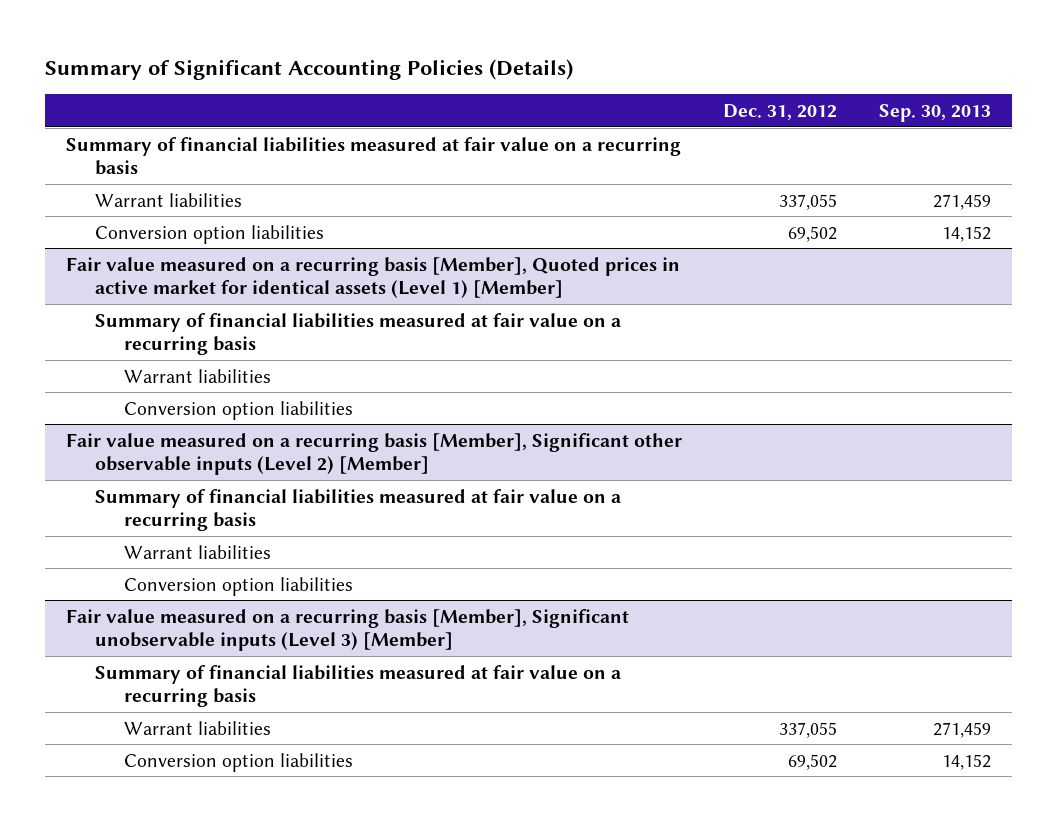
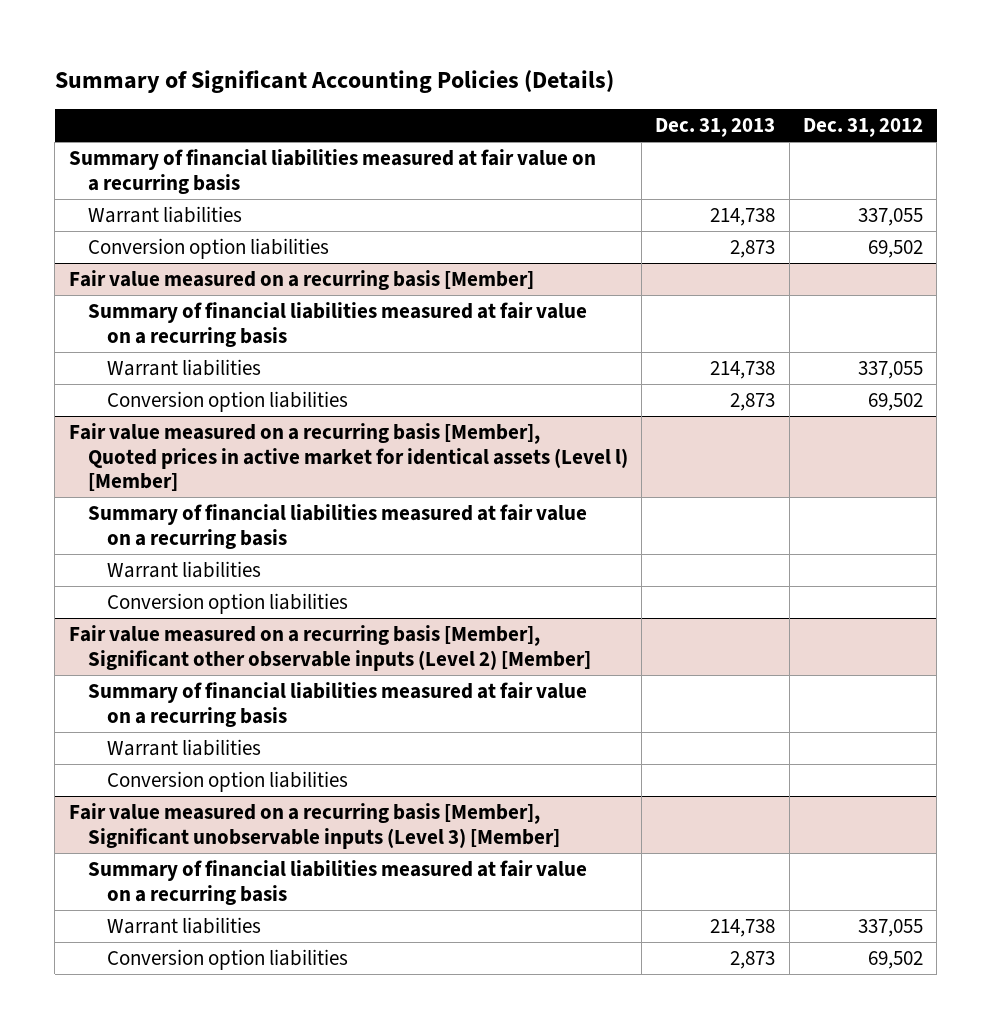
[879,103,992,122] Sep. 30, 2013 -> none
none -> [655,117,776,137] Dec. 31, 2013
[65,256,680,298] Fair value measured on a recurring basis [Member], Quoted prices in active market for identical assets (Level 1) [Member] -> none
none -> [68,270,534,291] Fair value measured on a recurring basis [Member]
none -> [107,359,262,377] Warrant liabilities
none -> [107,391,349,413] Conversion option liabilities
none -> [68,423,629,492] Fair value measured on a recurring basis [Member], Quoted prices in active market for identical assets (Level l) [Member]
none -> [88,504,588,549] Summary of financial liabilities measured at fair value on a recurring basis

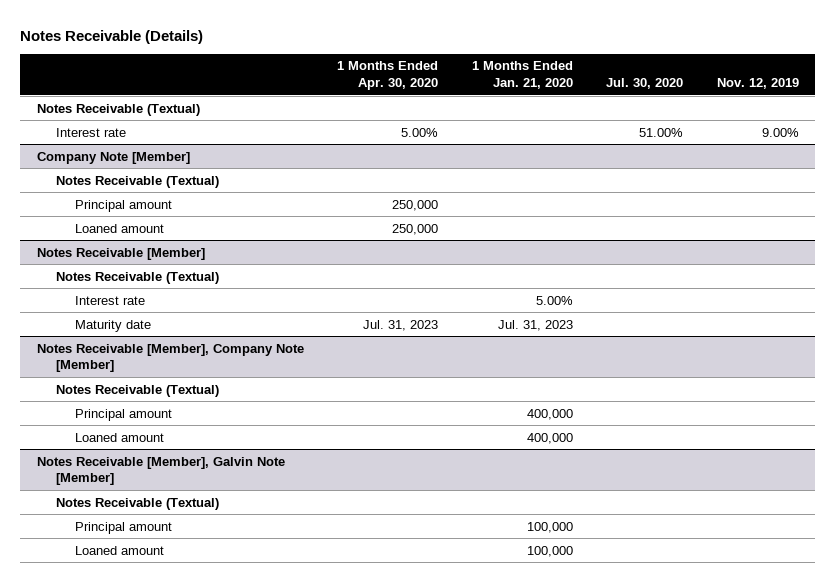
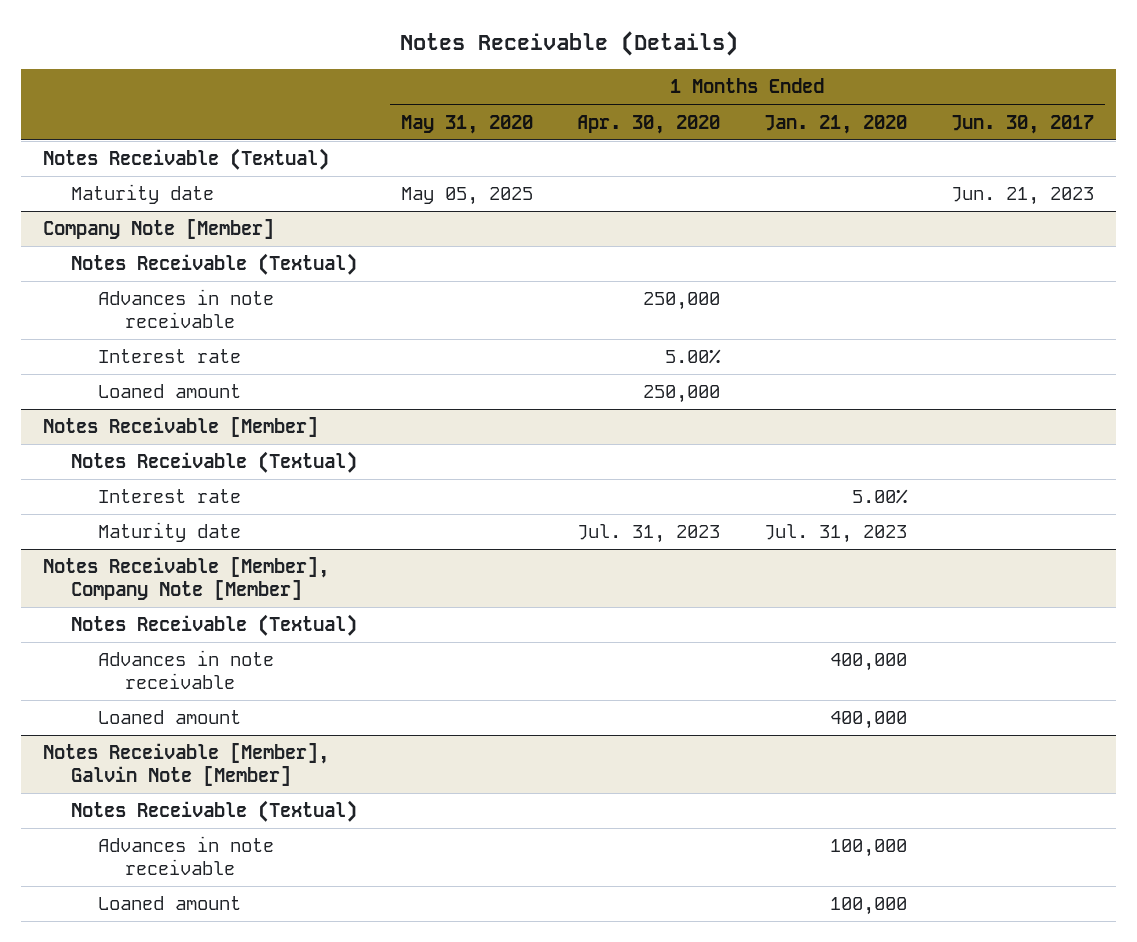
[606,77,684,89] Jul. 30, 2020 -> none
[716,77,799,89] Nov. 12, 2019 -> none
none -> [400,114,533,134] May 31, 2020
none -> [950,114,1094,134] Jun. 30, 2017
[55,127,126,137] Interest rate -> none
none -> [70,184,214,205] Maturity date
[74,199,172,212] Principal amount -> [97,289,274,328] Advances in note receivable
none -> [97,349,241,364] Interest rate
[74,408,172,421] Principal amount -> [97,650,274,689] Advances in note receivable
[74,521,172,534] Principal amount -> [97,836,274,875] Advances in note receivable

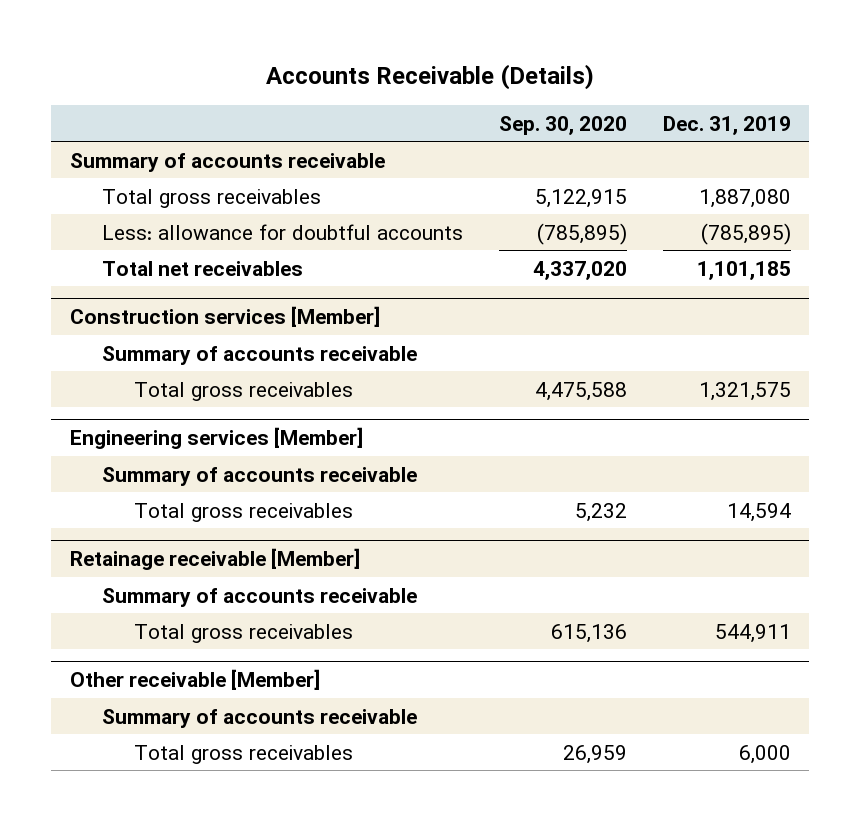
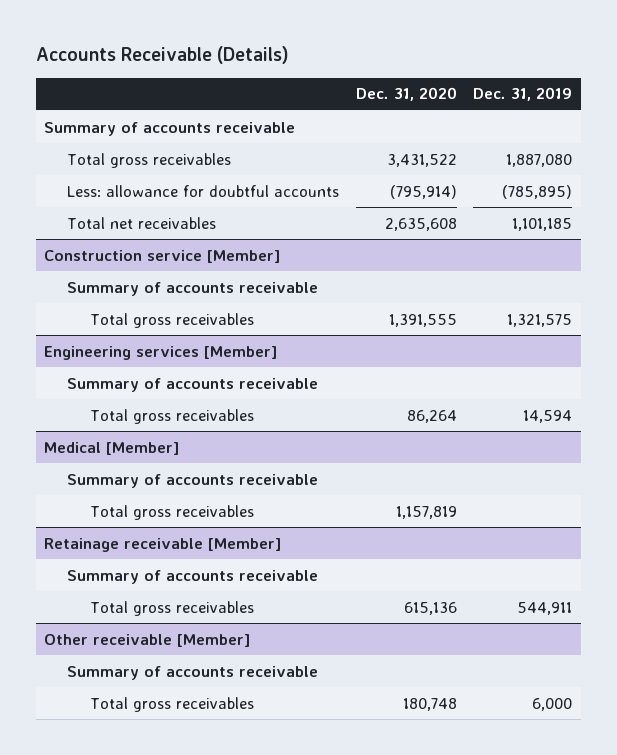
[498,115,627,135] Sep. 30, 2020 -> none
none -> [355,87,457,102] Dec. 31, 2020
[69,306,380,328] Construction services [Member] -> [44,249,281,263] Construction service [Member]
none -> [44,441,180,455] Medical [Member]
none -> [67,473,319,488] Summary of accounts receivable
none -> [90,504,255,520] Total gross receivables

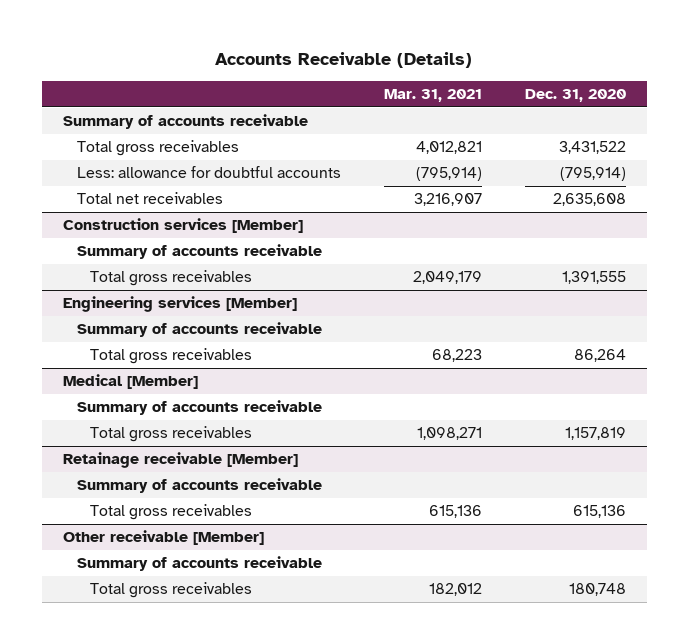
[473,87,573,102] Dec. 31, 2019 -> none
none -> [383,88,482,102] Mar. 31, 2021
[44,249,281,263] Construction service [Member] -> [63,218,304,234] Construction services [Member]

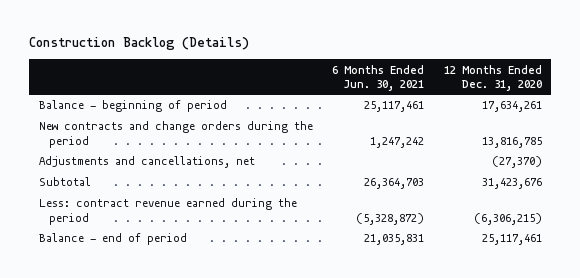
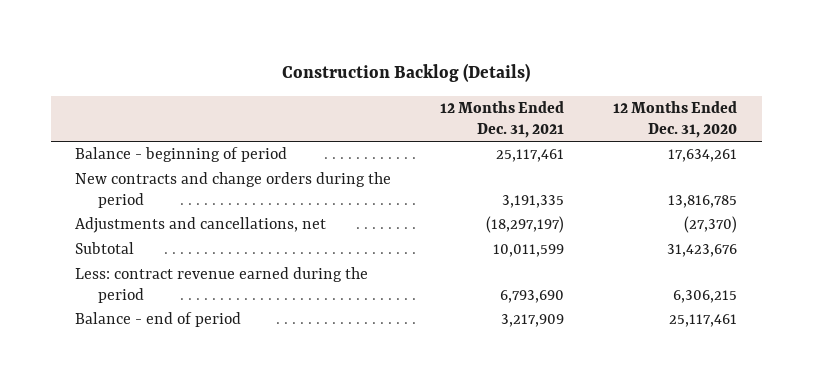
[332,64,425,91] 6 Months Ended Jun. 30, 2021 -> none
none -> [440,101,565,138] 12 Months Ended Dec. 31, 2021
[473,212,542,225] (6,306,215) -> [673,289,738,303] 6,306,215

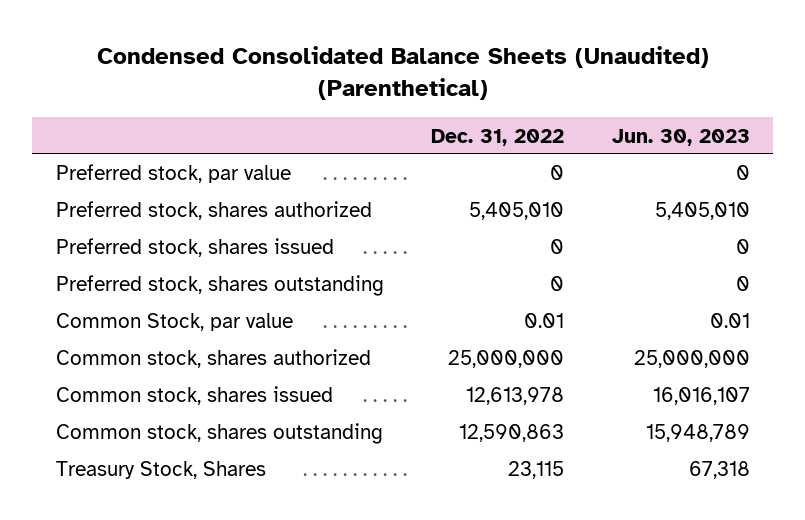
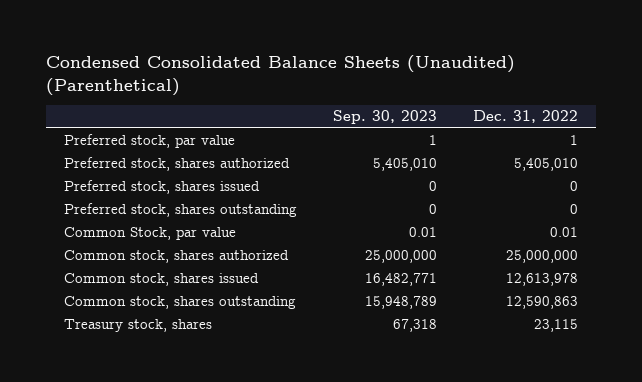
[611,128,750,146] Jun. 30, 2023 -> none
none -> [332,110,437,125] Sep. 30, 2023
[550,165,565,181] 0 -> [569,135,578,146] 1
[55,461,266,480] Treasury Stock, Shares -> [63,319,212,333] Treasury stock, shares

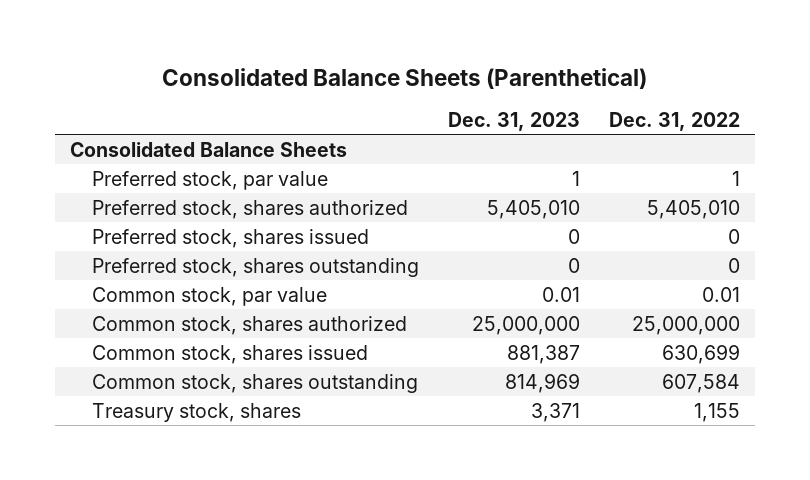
[46,55,516,96] Condensed Consolidated Balance Sheets (Unaudited) (Parenthetical) -> [162,67,648,89] Consolidated Balance Sheets (Parenthetical)
[332,110,437,125] Sep. 30, 2023 -> none
none -> [448,111,581,131] Dec. 31, 2023
none -> [69,141,347,157] Consolidated Balance Sheets
[63,227,236,241] Common Stock, par value -> [92,286,328,306] Common stock, par value
[505,273,578,287] 12,613,978 -> [662,343,741,364] 630,699
[505,296,578,310] 12,590,863 -> [662,373,741,393] 607,584
[533,319,578,333] 23,115 -> [694,402,741,422] 1,155

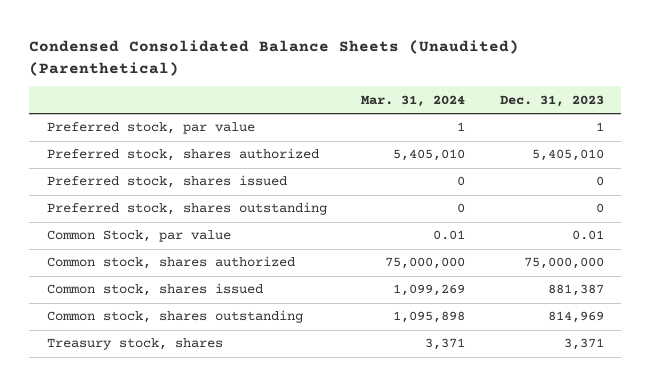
[162,67,648,89] Consolidated Balance Sheets (Parenthetical) -> [29,39,520,76] Condensed Consolidated Balance Sheets (Unaudited) (Parenthetical)
[609,111,741,131] Dec. 31, 2022 -> none
none -> [361,94,466,107] Mar. 31, 2024
[69,141,347,157] Consolidated Balance Sheets -> none
[92,286,328,306] Common stock, par value -> [46,230,231,243] Common Stock, par value
[472,315,581,335] 25,000,000 -> [524,257,605,270] 75,000,000

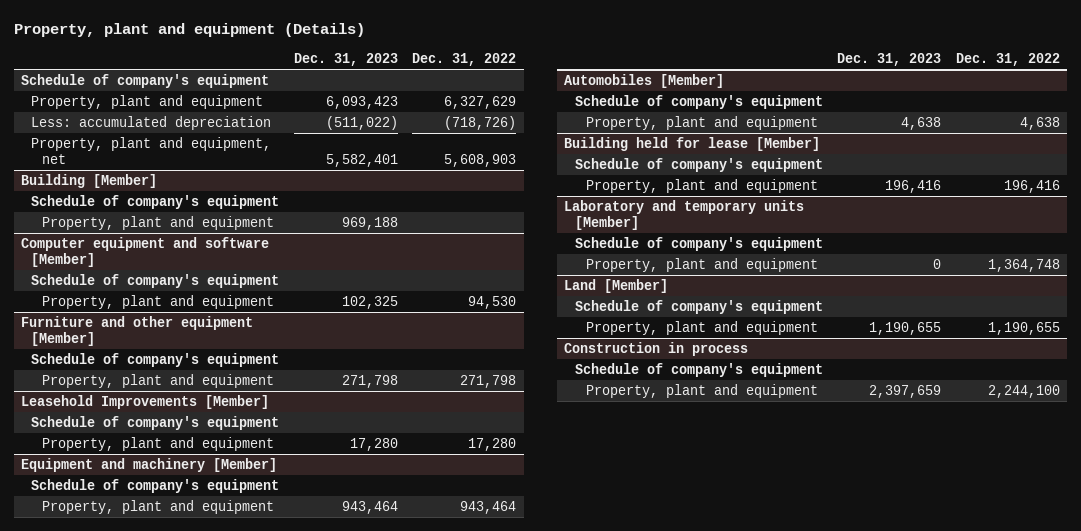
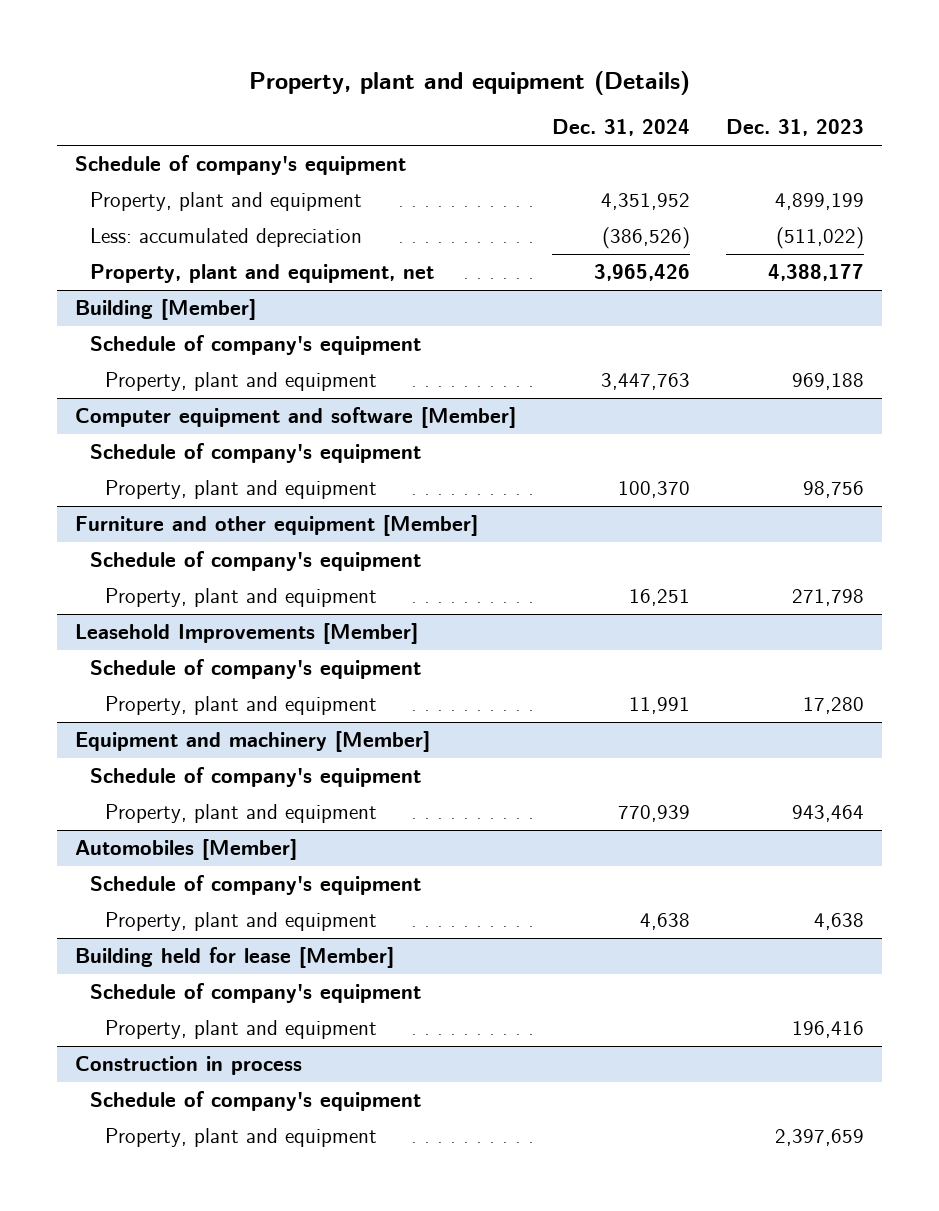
[412,52,517,66] Dec. 31, 2022 -> none
none -> [552,119,691,137] Dec. 31, 2024
[325,96,398,110] 6,093,423 -> [775,193,865,211] 4,899,199
[325,153,398,167] 5,582,401 -> [768,264,865,282] 4,388,177
[341,296,398,310] 102,325 -> [803,481,865,499] 98,756
[564,200,805,230] Laboratory and temporary units [Member] -> none
[574,237,823,252] Schedule of company's equipment -> none
[585,258,818,273] Property, plant and equipment -> none
[564,279,669,294] Land [Member] -> none
[574,300,823,315] Schedule of company's equipment -> none
[585,321,818,336] Property, plant and equipment -> none

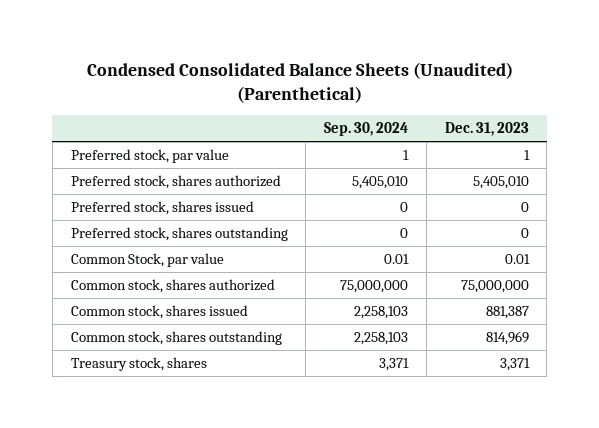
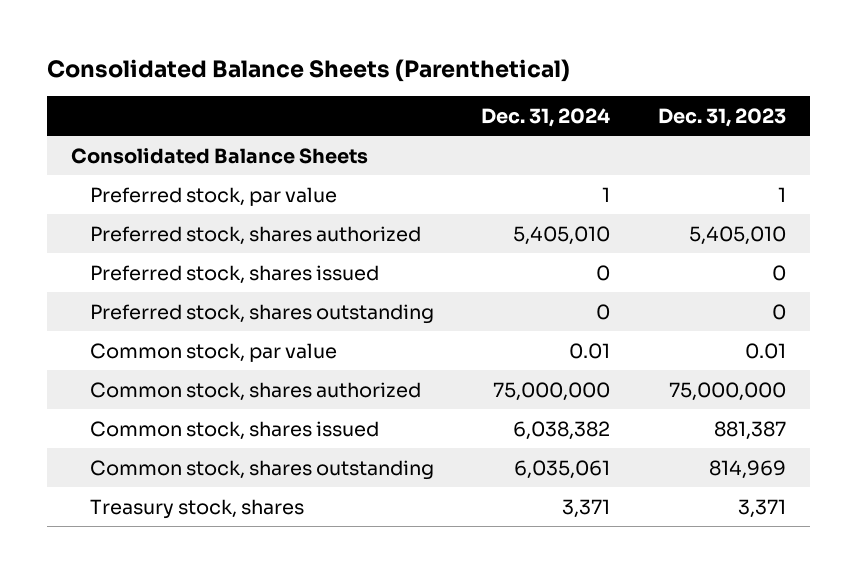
[86,61,513,103] Condensed Consolidated Balance Sheets (Unaudited) (Parenthetical) -> [46,59,570,83] Consolidated Balance Sheets (Parenthetical)
[324,122,409,137] Sep. 30, 2024 -> none
none -> [481,108,611,128] Dec. 31, 2024
none -> [70,147,368,164] Consolidated Balance Sheets
[70,253,224,268] Common Stock, par value -> [89,342,337,362] Common stock, par value

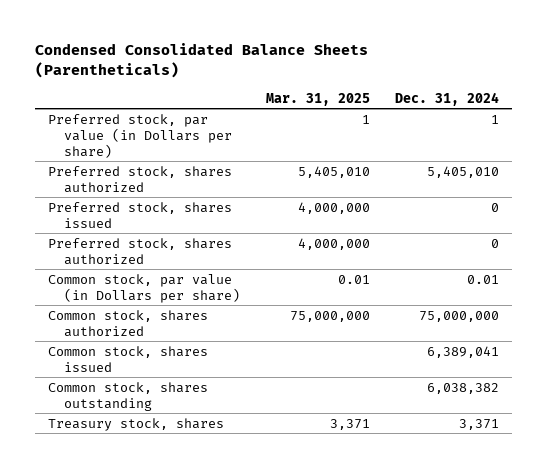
[46,59,570,83] Consolidated Balance Sheets (Parenthetical) -> [35,43,369,79] Condensed Consolidated Balance Sheets (Parentheticals)
[658,108,787,128] Dec. 31, 2023 -> none
none -> [265,92,370,106] Mar. 31, 2025
[70,147,368,164] Consolidated Balance Sheets -> none
[89,186,337,206] Preferred stock, par value -> [48,113,232,158] Preferred stock, par value (in Dollars per share)
[89,303,434,324] Preferred stock, shares outstanding -> [48,237,233,265] Preferred stock, shares authorized
[89,342,337,362] Common stock, par value -> [48,273,240,303] Common stock, par value (in Dollars per share)
[513,420,611,440] 6,038,382 -> [427,345,500,358] 6,389,041
[514,459,611,479] 6,035,061 -> [427,382,500,394] 6,038,382

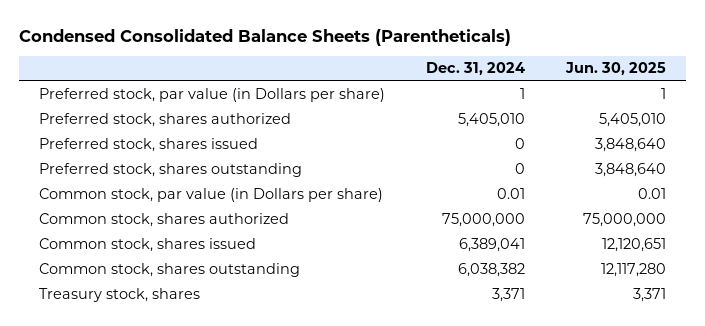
[265,92,370,106] Mar. 31, 2025 -> none
none -> [564,62,666,76] Jun. 30, 2025
[48,237,233,265] Preferred stock, shares authorized -> [39,163,303,178] Preferred stock, shares outstanding

